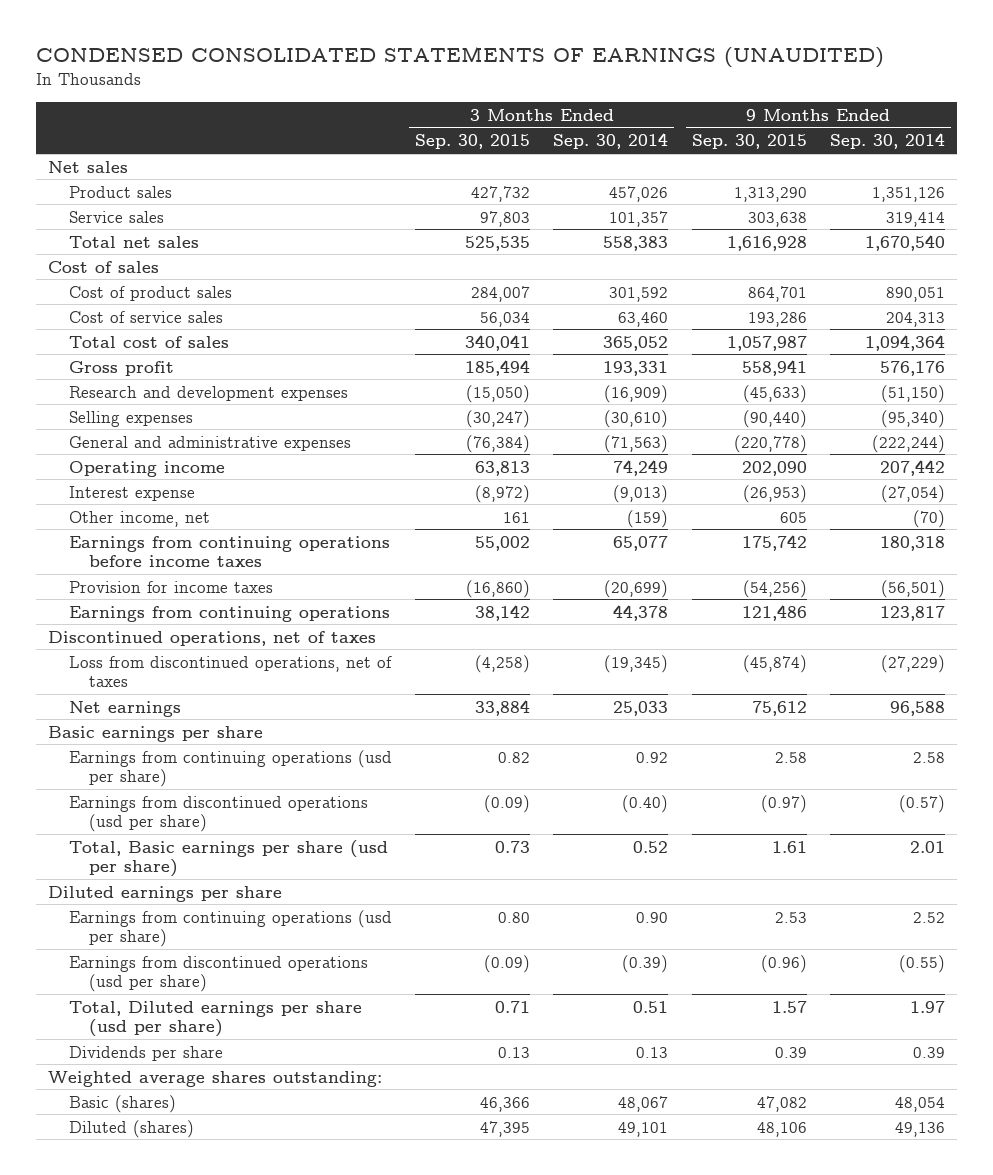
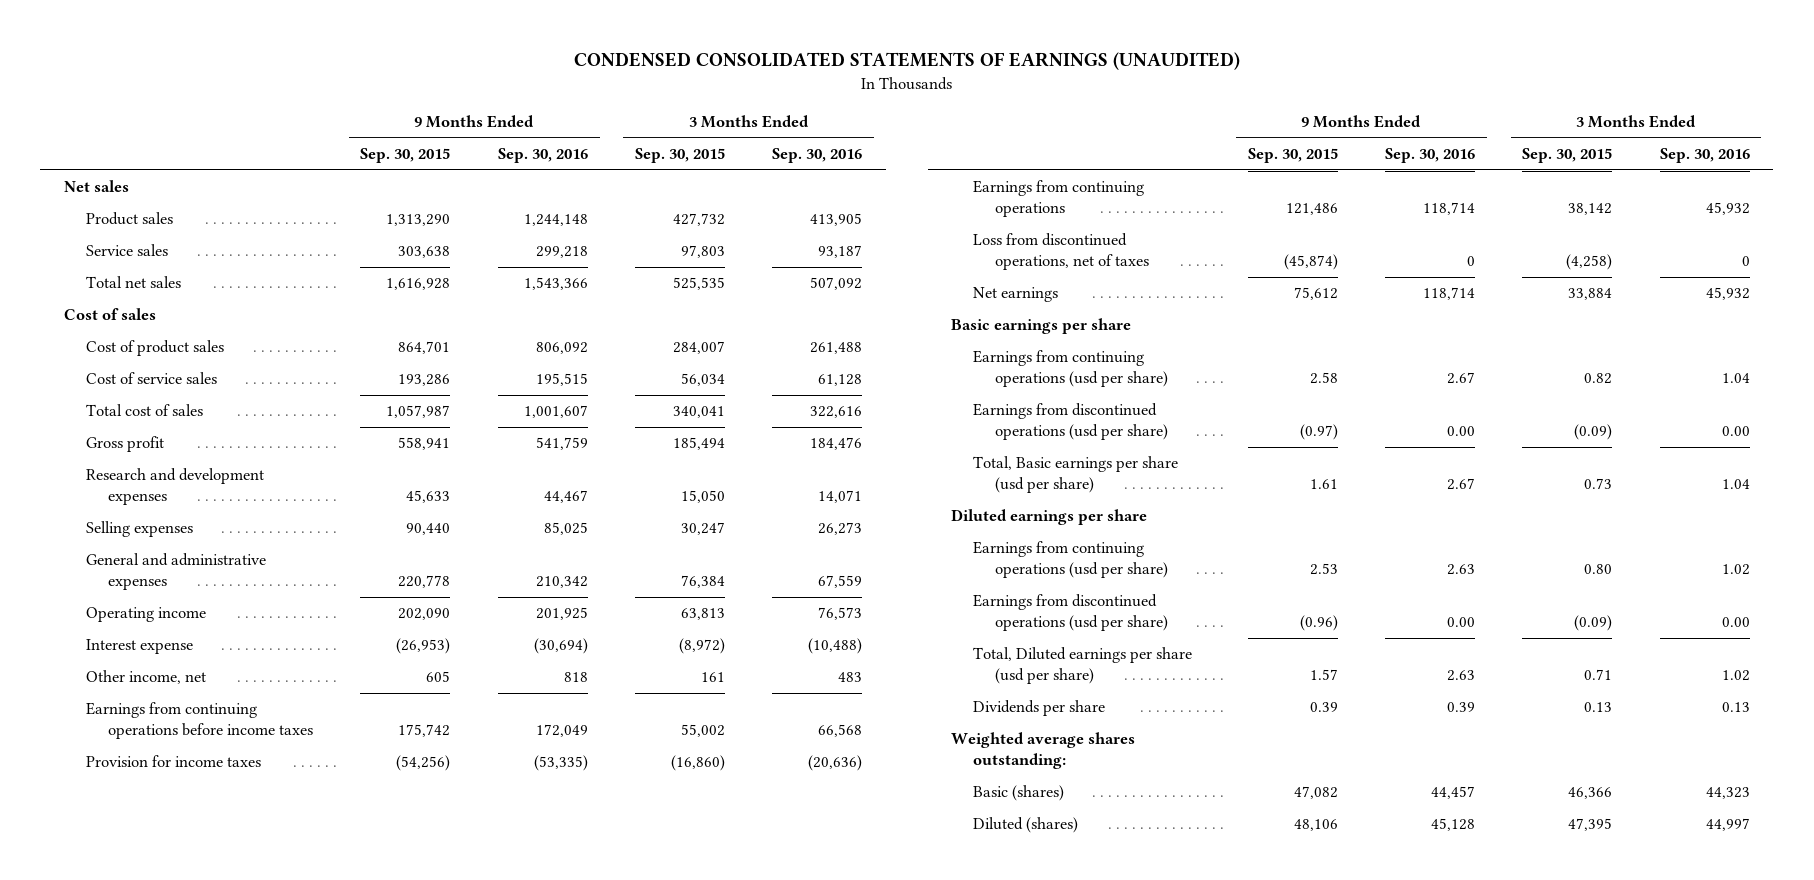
[553,133,669,150] Sep. 30, 2014 -> none
[829,133,945,150] Sep. 30, 2014 -> none
none -> [497,148,588,164] Sep. 30, 2016
none -> [772,148,863,164] Sep. 30, 2016
[465,384,530,403] (15,050) -> [681,489,726,503] 15,050
[742,384,807,403] (45,633) -> [406,489,451,503] 45,633
[465,409,530,428] (30,247) -> [681,522,726,536] 30,247
[742,409,807,428] (90,440) -> [406,523,451,536] 90,440
[465,434,530,453] (76,384) -> [681,574,726,588] 76,384
[733,434,807,453] (220,778) -> [398,574,451,588] 220,778
[47,630,376,646] Discontinued operations, net of taxes -> none

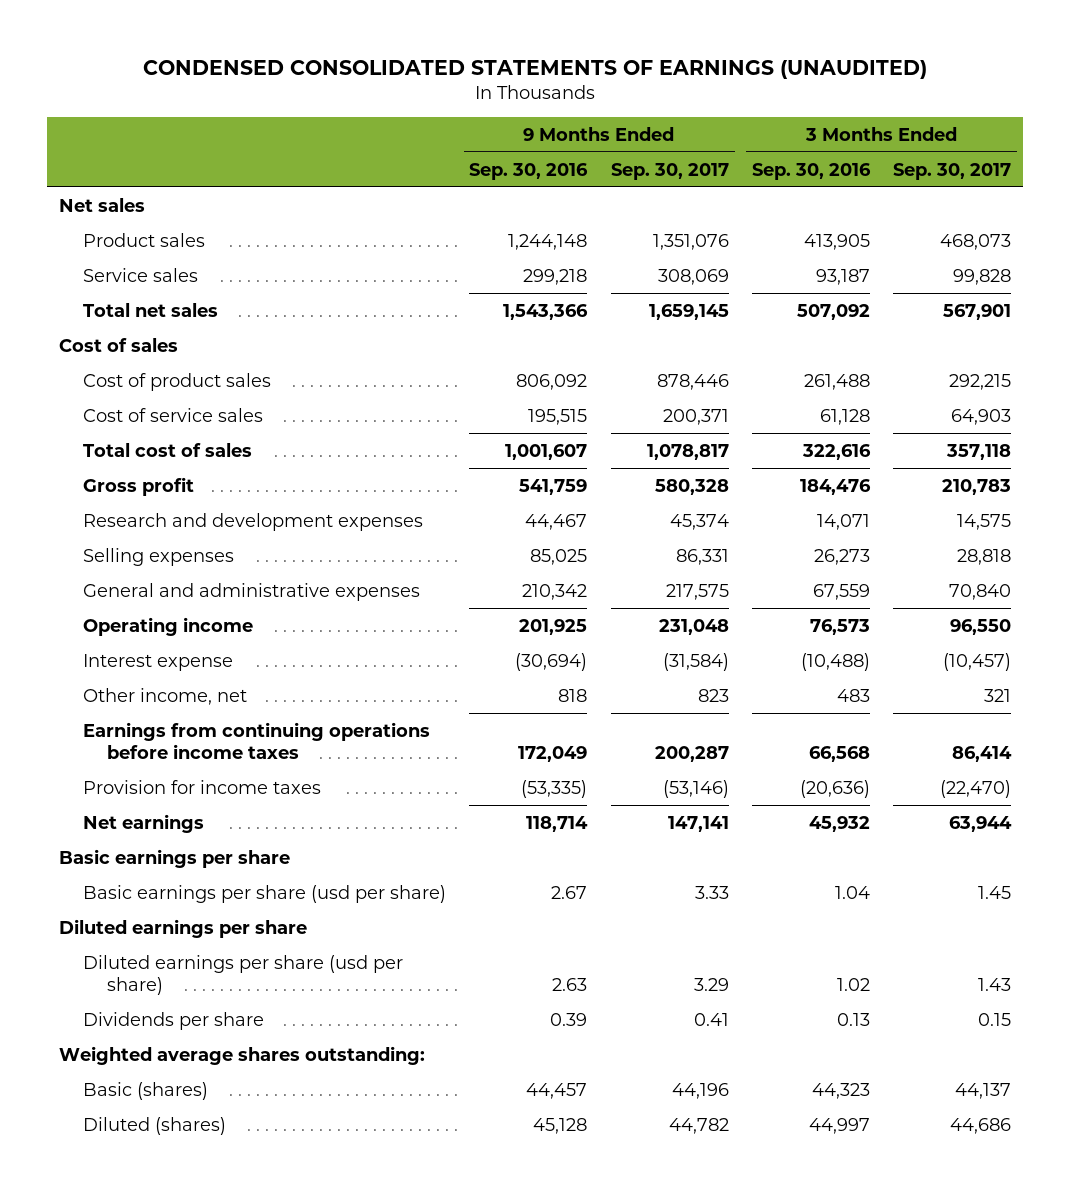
[360,148,451,164] Sep. 30, 2015 -> none
[635,148,726,164] Sep. 30, 2015 -> none
none -> [610,162,729,180] Sep. 30, 2017
none -> [893,162,1012,180] Sep. 30, 2017
[973,180,1145,217] Earnings from continuing operations -> none
[973,233,1150,270] Loss from discontinued operations, net of taxes -> none
[973,350,1169,387] Earnings from continuing operations (usd per share) -> none
[973,403,1169,440] Earnings from discontinued operations (usd per share) -> none
[973,456,1179,493] Total, Basic earnings per share (usd per share) -> [83,884,447,903] Basic earnings per share (usd per share)
[973,541,1169,578] Earnings from continuing operations (usd per share) -> none
[973,594,1169,631] Earnings from discontinued operations (usd per share) -> none
[973,647,1193,684] Total, Diluted earnings per share (usd per share) -> [83,954,404,995] Diluted earnings per share (usd per share)

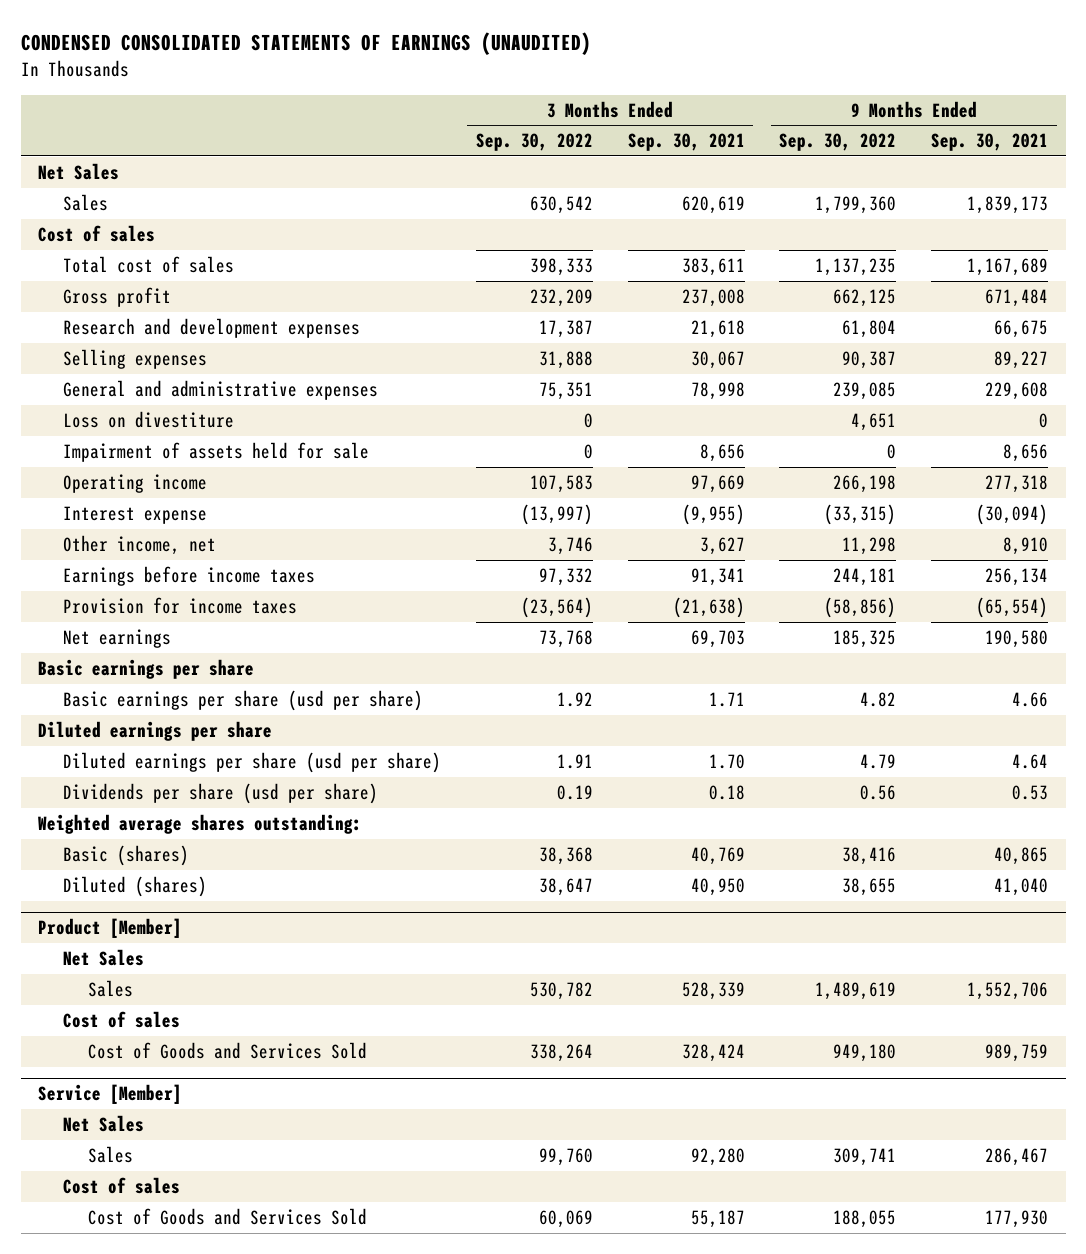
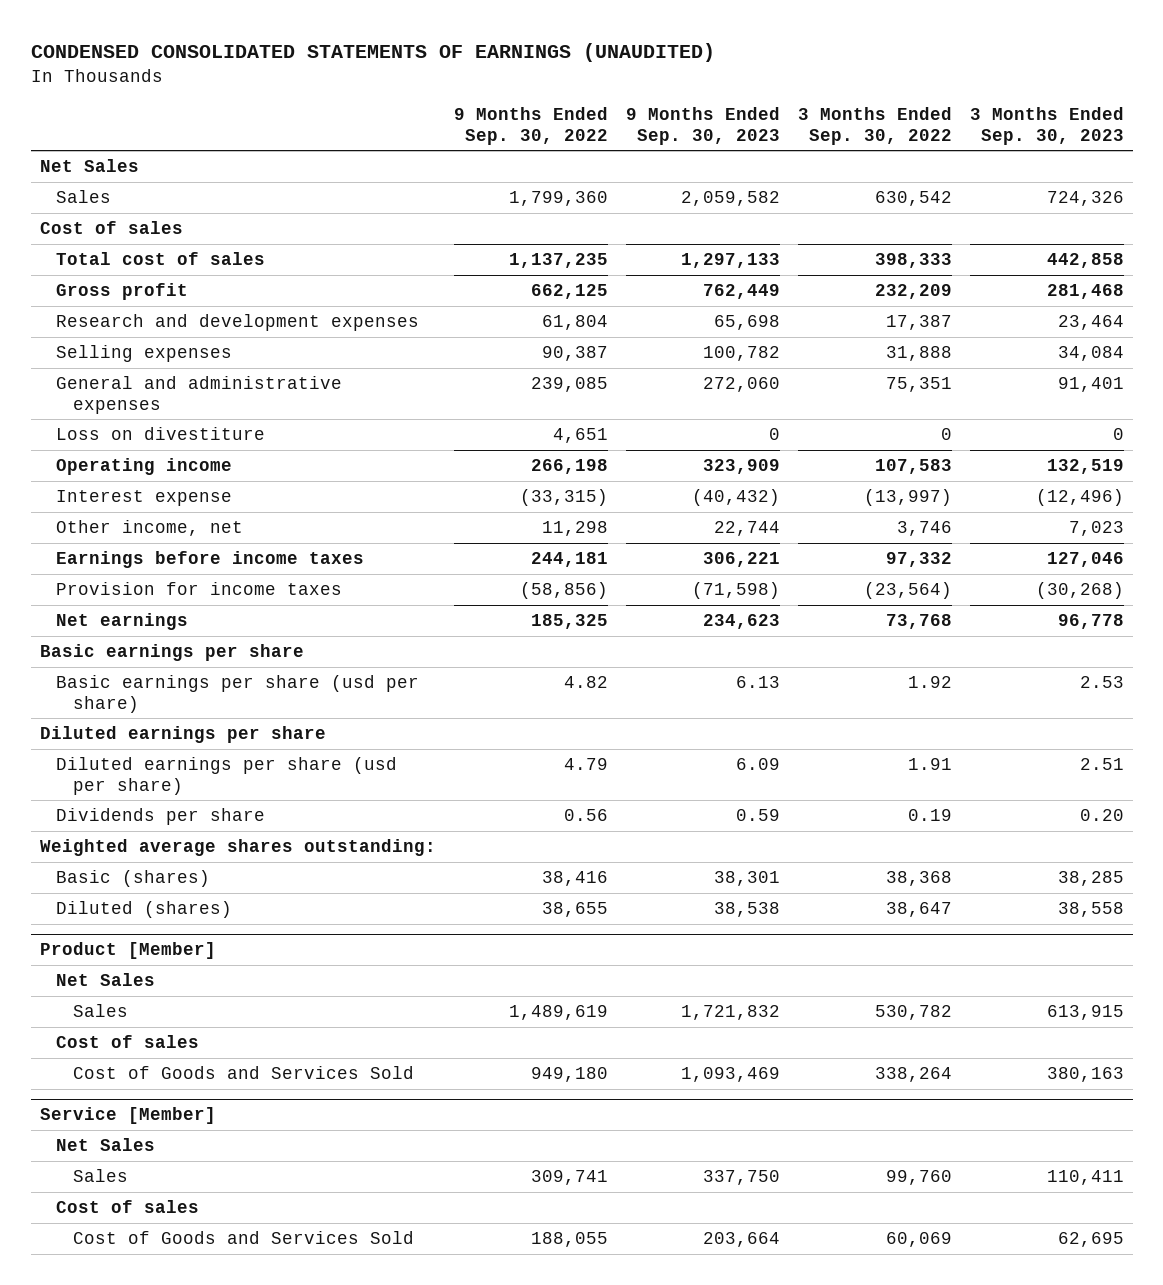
[627,133,745,152] Sep. 30, 2021 -> none
[931,133,1049,152] Sep. 30, 2021 -> none
none -> [625,107,780,145] 9 Months Ended Sep. 30, 2023
none -> [969,107,1124,145] 3 Months Ended Sep. 30, 2023
[63,441,370,462] Impairment of assets held for sale -> none
[63,782,379,804] Dividends per share (usd per share) -> [56,808,266,826] Dividends per share

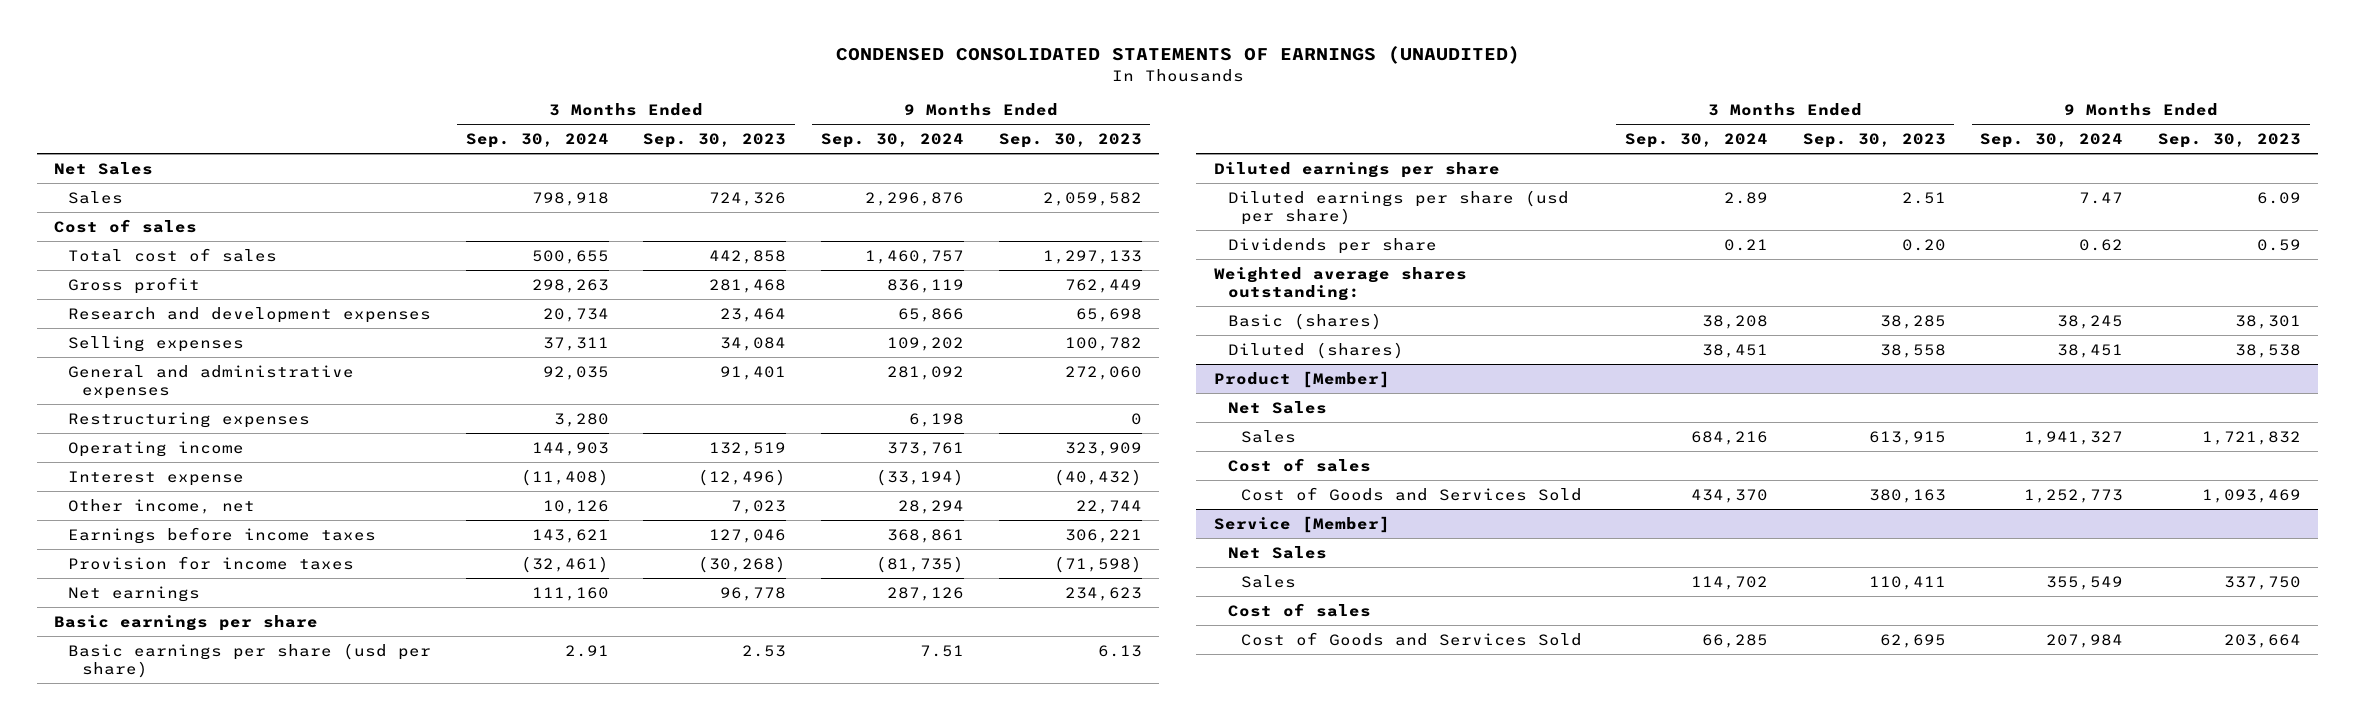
[453,107,608,145] 9 Months Ended Sep. 30, 2022 -> none
[797,107,952,145] 3 Months Ended Sep. 30, 2022 -> none
none -> [465,132,609,148] Sep. 30, 2024
none -> [821,132,965,148] Sep. 30, 2024
[56,427,266,441] Loss on divestiture -> none
none -> [68,411,311,428] Restructuring expenses

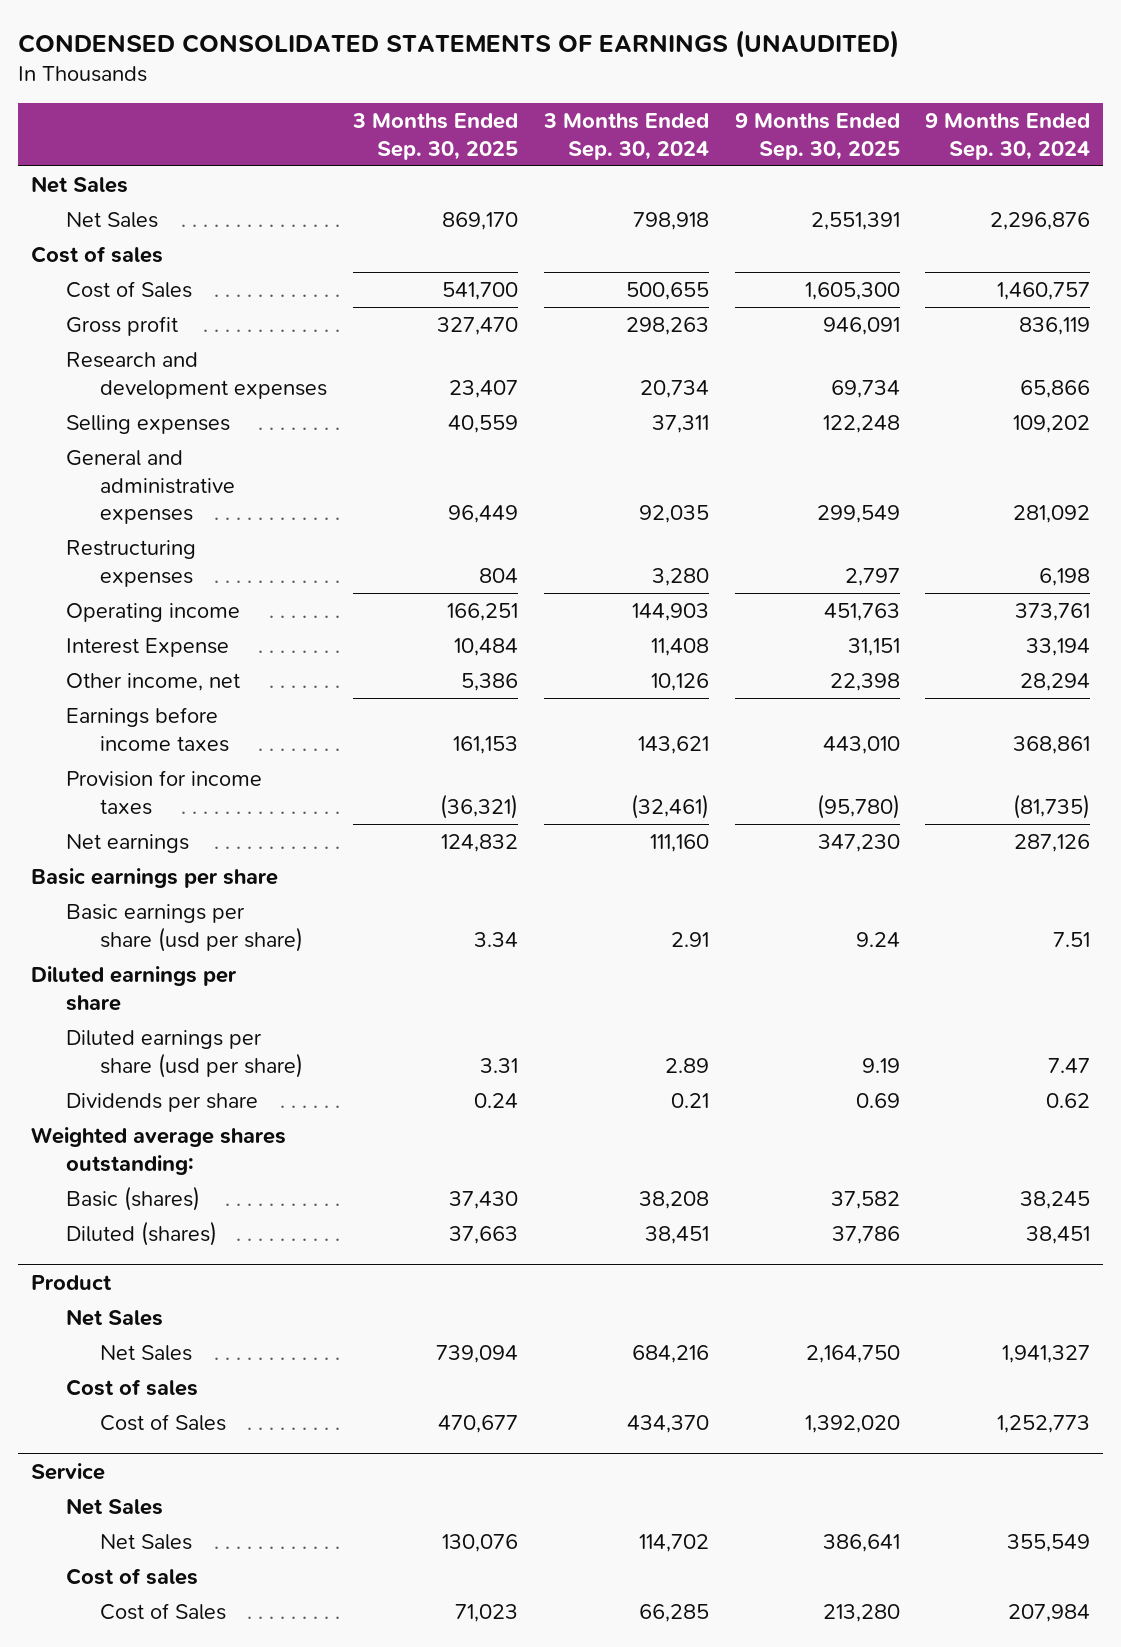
[643,132,787,148] Sep. 30, 2023 -> none
[998,132,1142,148] Sep. 30, 2023 -> none
none -> [352,113,519,160] 3 Months Ended Sep. 30, 2025
none -> [734,113,900,160] 9 Months Ended Sep. 30, 2025
[68,190,124,204] Sales -> [65,211,158,228] Net Sales
[68,247,278,262] Total cost of sales -> [65,280,192,298] Cost of Sales
[68,470,245,486] Interest expense -> [65,637,229,657] Interest Expense
[520,468,609,486] (11,408) -> [650,637,709,656] 11,408
[876,468,965,486] (33,194) -> [1026,637,1091,656] 33,194
[1213,370,1390,388] Product [Member] -> [30,1274,112,1290] Product
[1241,429,1297,443] Sales -> [100,1344,193,1361] Net Sales
[1241,486,1583,501] Cost of Goods and Services Sold -> [100,1413,227,1431] Cost of Sales
[1213,515,1390,533] Service [Member] -> [30,1462,105,1480] Service
[1241,574,1297,588] Sales -> [100,1533,193,1550] Net Sales
[1241,631,1583,646] Cost of Goods and Services Sold -> [100,1602,227,1620] Cost of Sales

